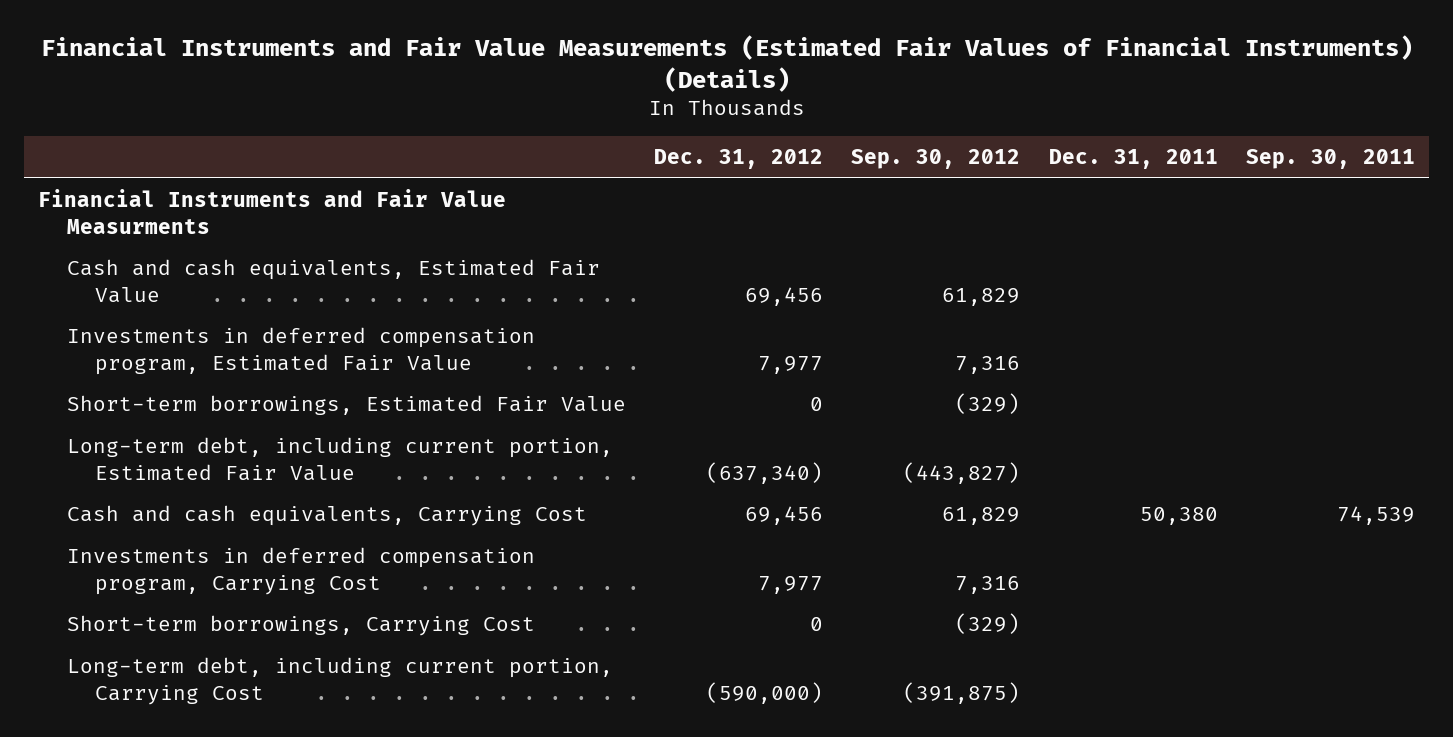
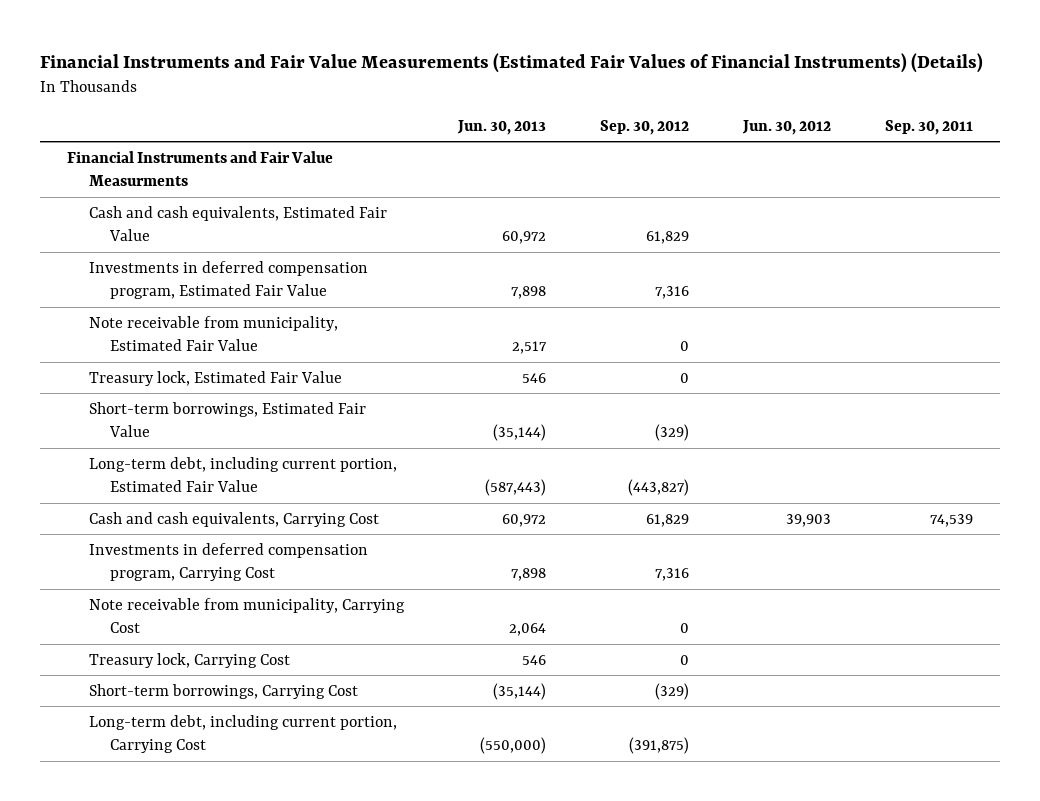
[654,148,824,169] Dec. 31, 2012 -> none
[1048,148,1218,169] Dec. 31, 2011 -> none
none -> [456,119,546,135] Jun. 30, 2013
none -> [741,119,831,135] Jun. 30, 2012
none -> [88,315,338,352] Note receivable from municipality, Estimated Fair Value
none -> [88,370,342,386] Treasury lock, Estimated Fair Value
none -> [88,597,405,634] Note receivable from municipality, Carrying Cost
none -> [88,652,290,668] Treasury lock, Carrying Cost

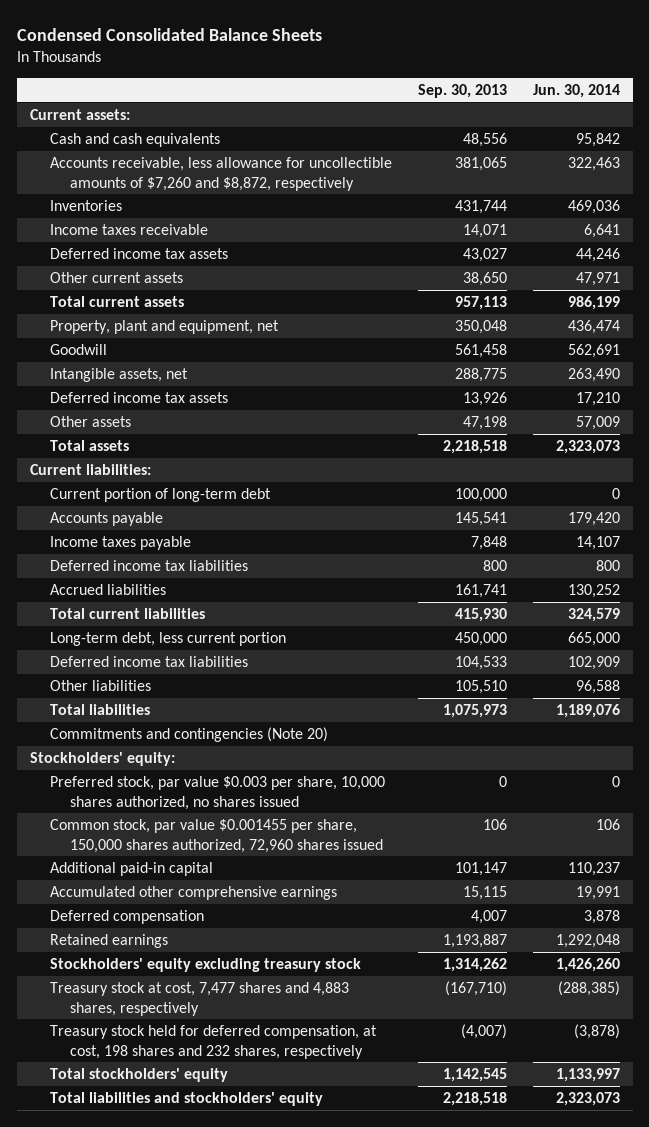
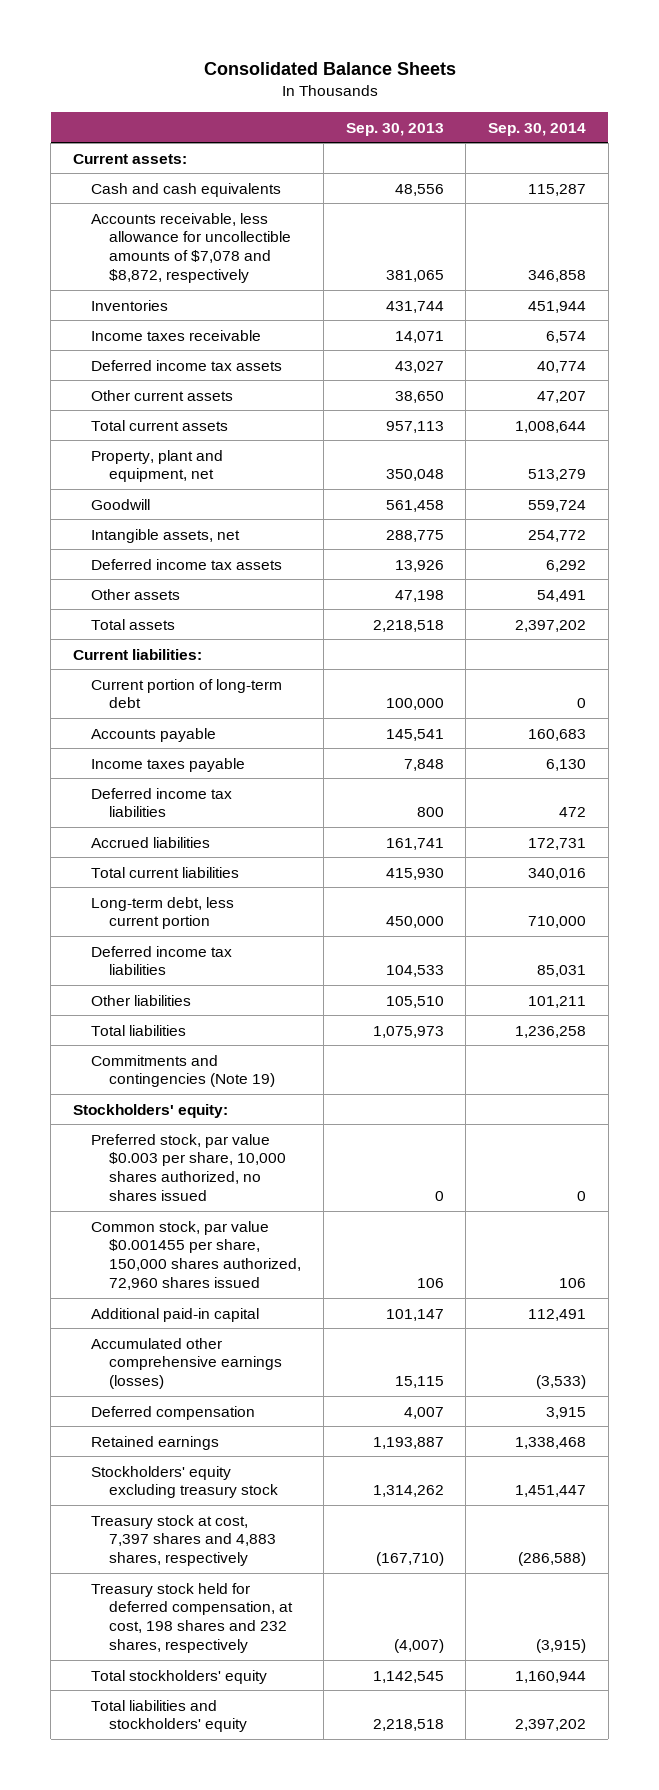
[16,28,322,42] Condensed Consolidated Balance Sheets -> [203,62,456,76] Consolidated Balance Sheets
[532,83,620,98] Jun. 30, 2014 -> none
none -> [487,122,586,136] Sep. 30, 2014
[49,156,392,191] Accounts receivable, less allowance for uncollectible amounts of $7,260 and $8,872, respectively -> [91,212,292,284] Accounts receivable, less allowance for uncollectible amounts of $7,078 and $8,872, respectively
[49,726,328,742] Commitments and contingencies (Note 20) -> [91,1054,276,1088] Commitments and contingencies (Note 19)
[49,885,337,900] Accumulated other comprehensive earnings -> [91,1337,283,1390] Accumulated other comprehensive earnings (losses)
[49,981,349,1016] Treasury stock at cost, 7,477 shares and 4,883 shares, respectively -> [91,1514,277,1567] Treasury stock at cost, 7,397 shares and 4,883 shares, respectively

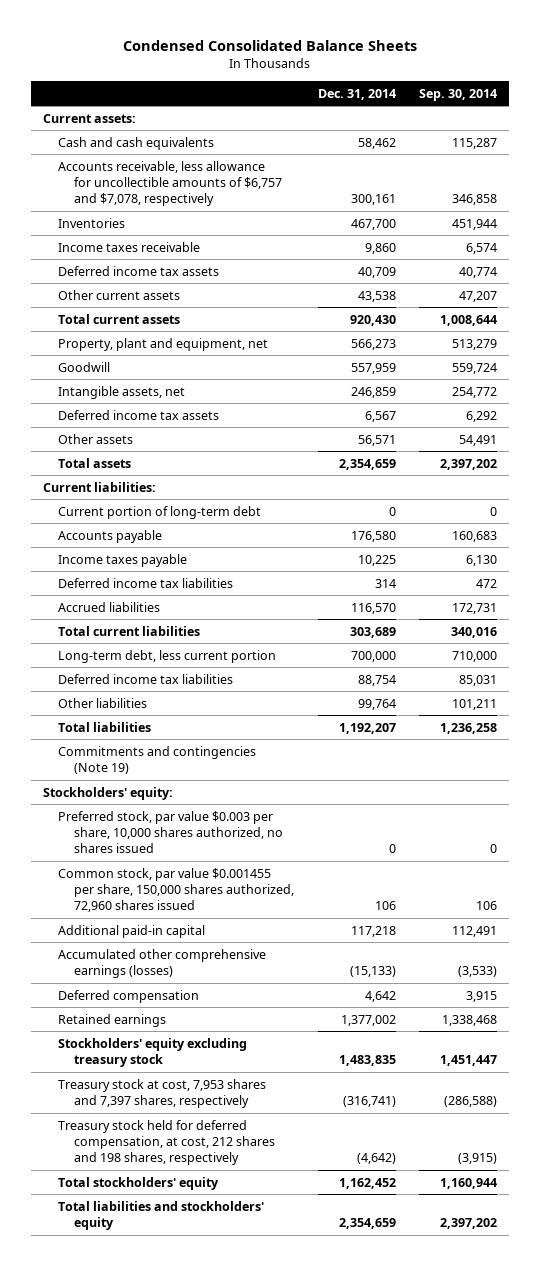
[203,62,456,76] Consolidated Balance Sheets -> [123,39,418,51] Condensed Consolidated Balance Sheets
[345,122,444,136] Sep. 30, 2013 -> none
none -> [317,88,396,100] Dec. 31, 2014
[91,212,292,284] Accounts receivable, less allowance for uncollectible amounts of $7,078 and $8,872, respectively -> [58,160,282,206] Accounts receivable, less allowance for uncollectible amounts of $6,757 and $7,078, respectively
[91,1514,277,1567] Treasury stock at cost, 7,397 shares and 4,883 shares, respectively -> [58,1078,267,1108] Treasury stock at cost, 7,953 shares and 7,397 shares, respectively
[91,1582,294,1654] Treasury stock held for deferred compensation, at cost, 198 shares and 232 shares, respectively -> [58,1119,275,1165] Treasury stock held for deferred compensation, at cost, 212 shares and 198 shares, respectively

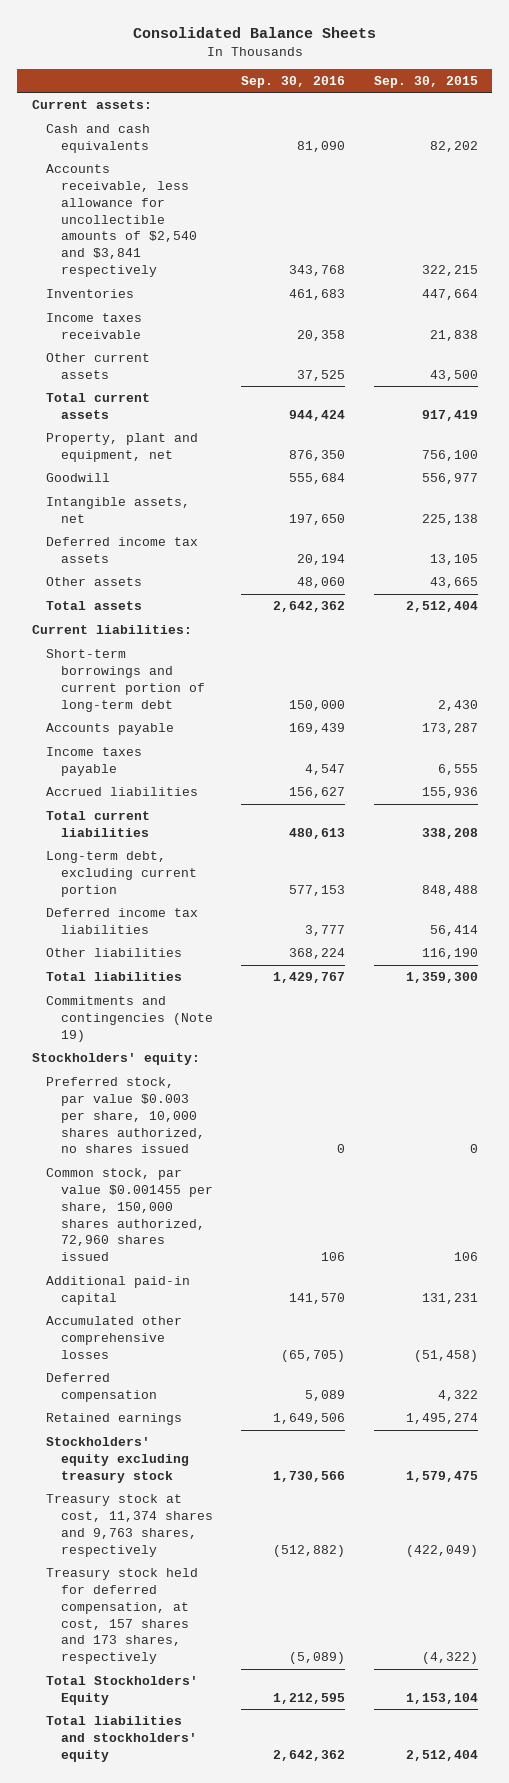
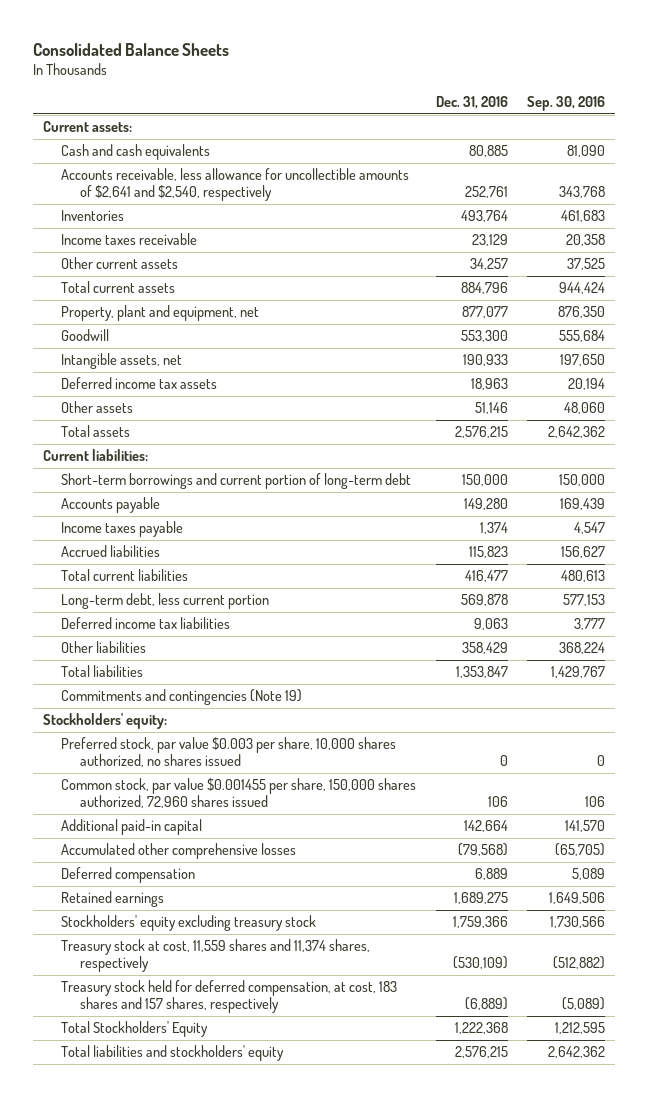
[373,75,478,88] Sep. 30, 2015 -> none
none -> [435,96,508,110] Dec. 31, 2016
[46,164,198,278] Accounts receivable, less allowance for uncollectible amounts of $2,540 and $3,841 respectively -> [61,168,410,202] Accounts receivable, less allowance for uncollectible amounts of $2,641 and $2,540, respectively
[46,851,198,897] Long-term debt, excluding current portion -> [61,593,270,610] Long-term debt, less current portion
[46,1494,214,1557] Treasury stock at cost, 11,374 shares and 9,763 shares, respectively -> [61,939,371,973] Treasury stock at cost, 11,559 shares and 11,374 shares, respectively
[46,1568,199,1665] Treasury stock held for deferred compensation, at cost, 157 shares and 173 shares, respectively -> [61,980,398,1014] Treasury stock held for deferred compensation, at cost, 183 shares and 157 shares, respectively

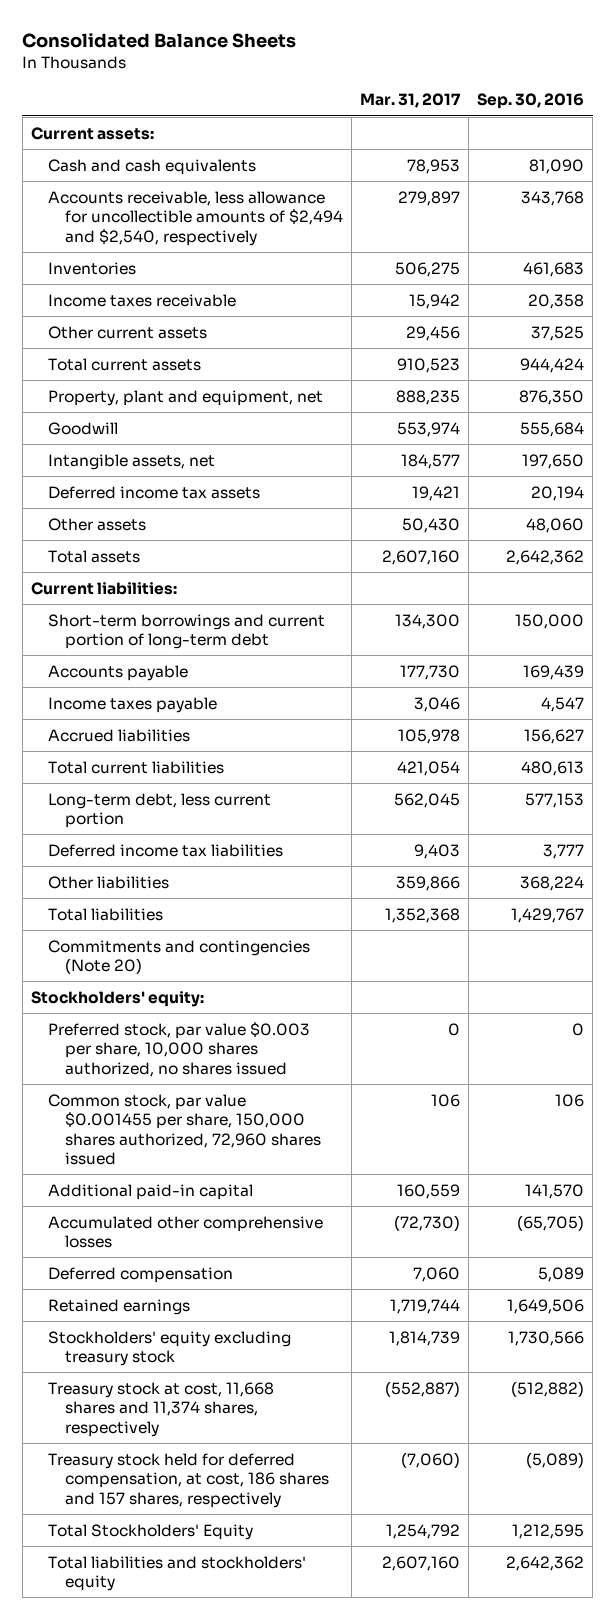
[435,96,508,110] Dec. 31, 2016 -> none
none -> [359,93,461,109] Mar. 31, 2017
[61,168,410,202] Accounts receivable, less allowance for uncollectible amounts of $2,641 and $2,540, respectively -> [47,190,343,246] Accounts receivable, less allowance for uncollectible amounts of $2,494 and $2,540, respectively
[61,689,303,706] Commitments and contingencies (Note 19) -> [47,939,310,975] Commitments and contingencies (Note 20)
[61,939,371,973] Treasury stock at cost, 11,559 shares and 11,374 shares, respectively -> [47,1381,274,1437] Treasury stock at cost, 11,668 shares and 11,374 shares, respectively
[61,980,398,1014] Treasury stock held for deferred compensation, at cost, 183 shares and 157 shares, respectively -> [47,1452,329,1508] Treasury stock held for deferred compensation, at cost, 186 shares and 157 shares, respectively

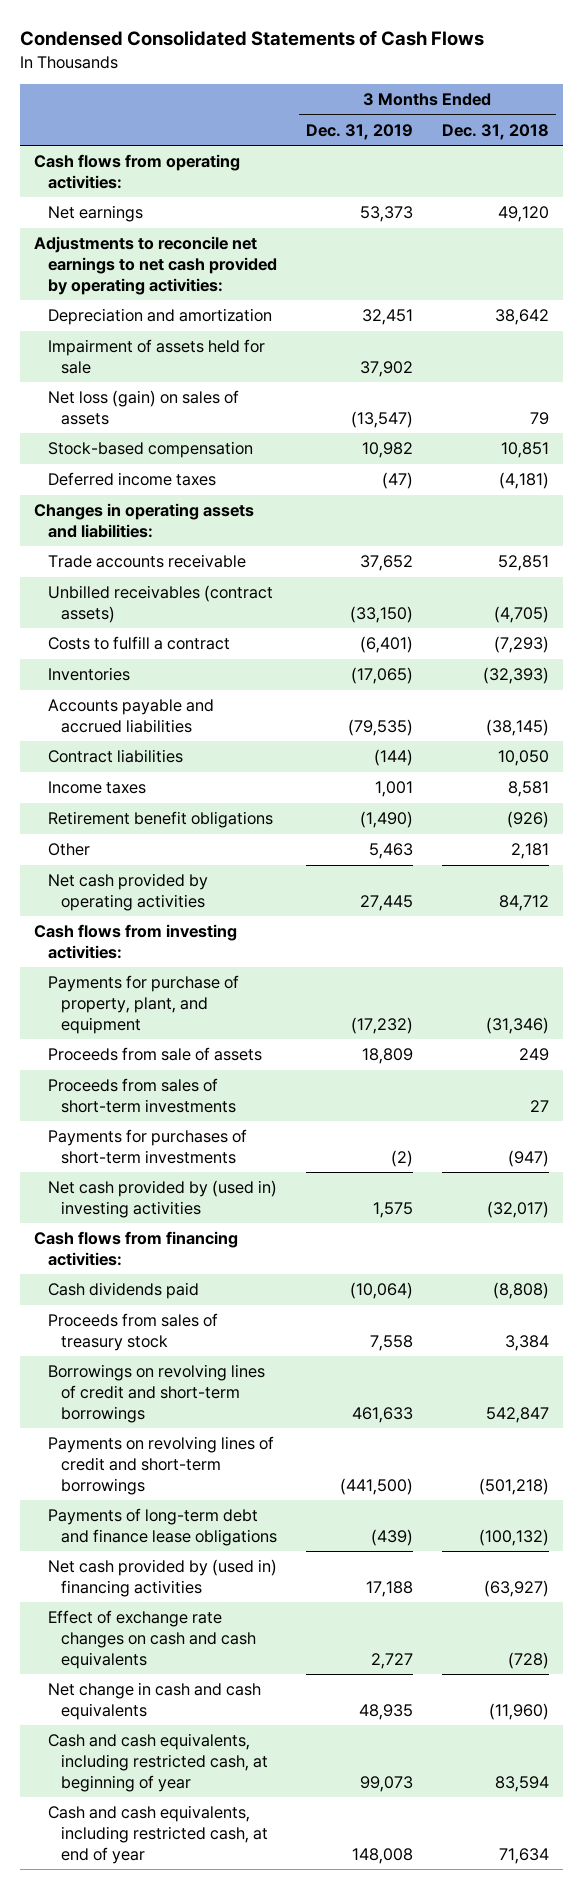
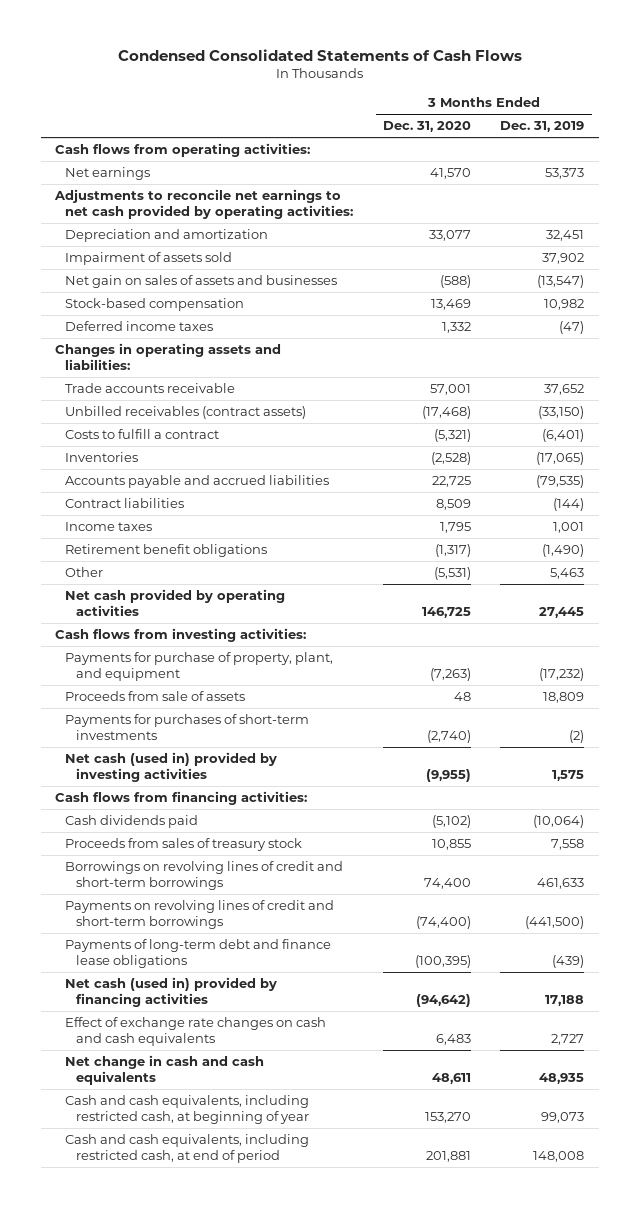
[441,123,549,140] Dec. 31, 2018 -> none
none -> [382,121,471,133] Dec. 31, 2020
[47,339,265,374] Impairment of assets held for sale -> [65,251,233,265] Impairment of assets sold
[47,390,239,425] Net loss (gain) on sales of assets -> [65,274,338,288] Net gain on sales of assets and businesses
[47,1078,237,1113] Proceeds from sales of short-term investments -> none
[47,1180,277,1218] Net cash provided by (used in) investing activities -> [65,751,278,783] Net cash (used in) provided by investing activities
[47,1559,277,1597] Net cash provided by (used in) financing activities -> [65,976,278,1008] Net cash (used in) provided by financing activities
[47,1805,269,1864] Cash and cash equivalents, including restricted cash, at end of year -> [65,1133,310,1164] Cash and cash equivalents, including restricted cash, at end of period

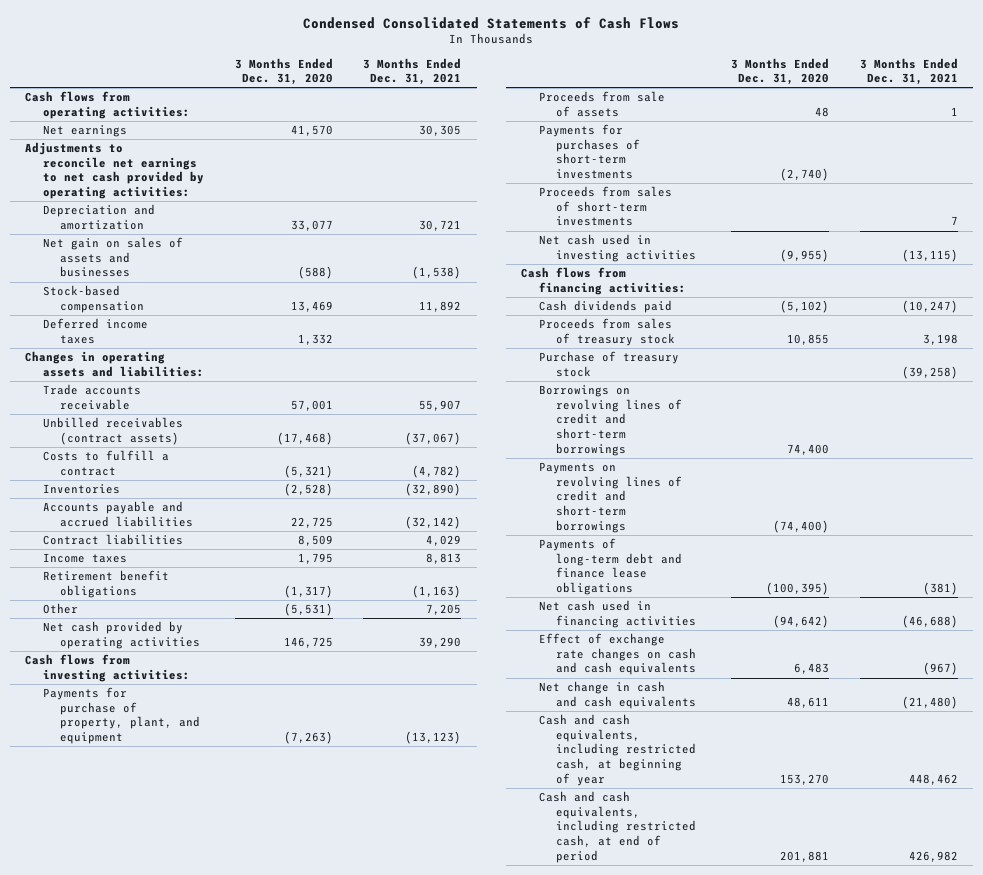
[500,121,585,133] Dec. 31, 2019 -> none
none -> [363,57,462,86] 3 Months Ended Dec. 31, 2021
[65,251,233,265] Impairment of assets sold -> none
none -> [538,186,672,227] Proceeds from sales of short-term investments
[65,751,278,783] Net cash (used in) provided by investing activities -> [538,234,697,262] Net cash used in investing activities
none -> [538,351,679,377] Purchase of treasury stock
[65,976,278,1008] Net cash (used in) provided by financing activities -> [538,600,697,628] Net cash used in financing activities

